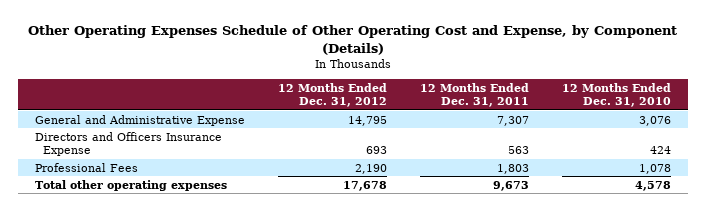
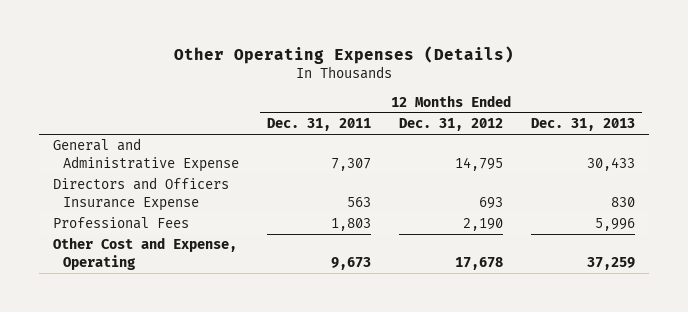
[27,25,677,55] Other Operating Expenses Schedule of Other Operating Cost and Expense, by Component (Details) -> [173,45,514,64] Other Operating Expenses (Details)
[562,82,672,107] 12 Months Ended Dec. 31, 2010 -> none
none -> [530,118,635,132] Dec. 31, 2013
[34,179,227,191] Total other operating expenses -> [52,237,237,270] Other Cost and Expense, Operating

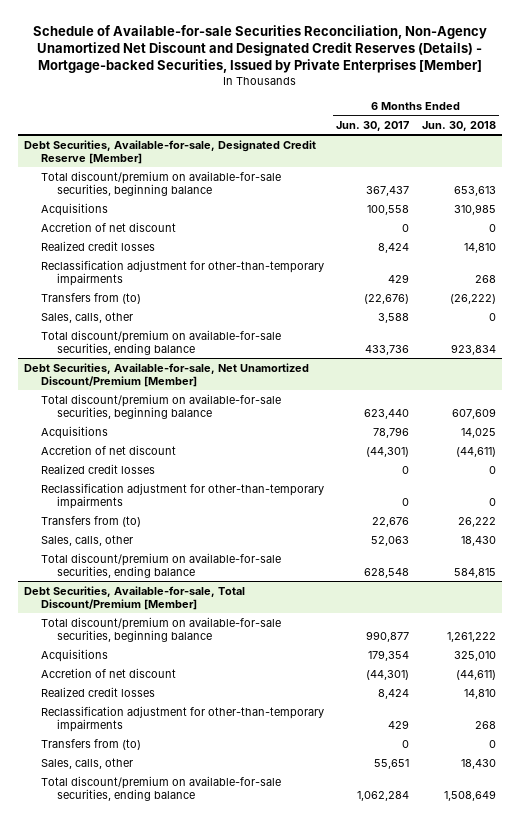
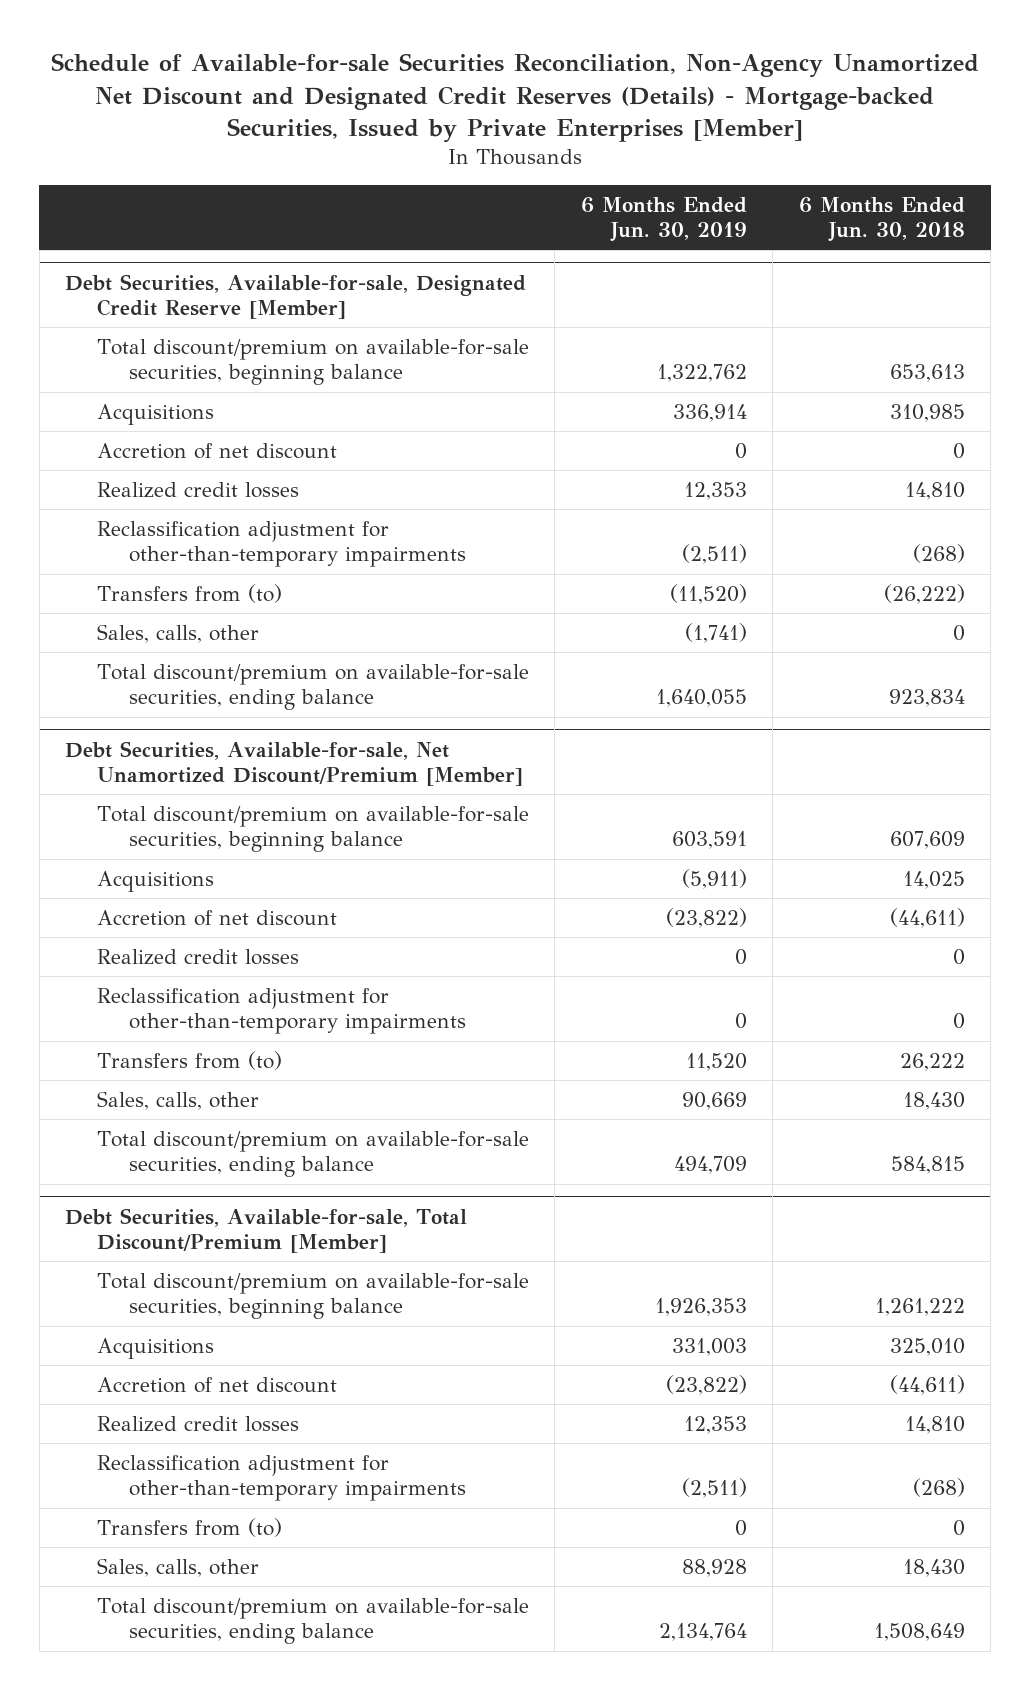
[336,120,410,131] Jun. 30, 2017 -> none
none -> [580,196,747,242] 6 Months Ended Jun. 30, 2019
[474,275,496,284] 268 -> [912,544,965,564] (268)
[474,721,496,730] 268 -> [912,1478,965,1498] (268)

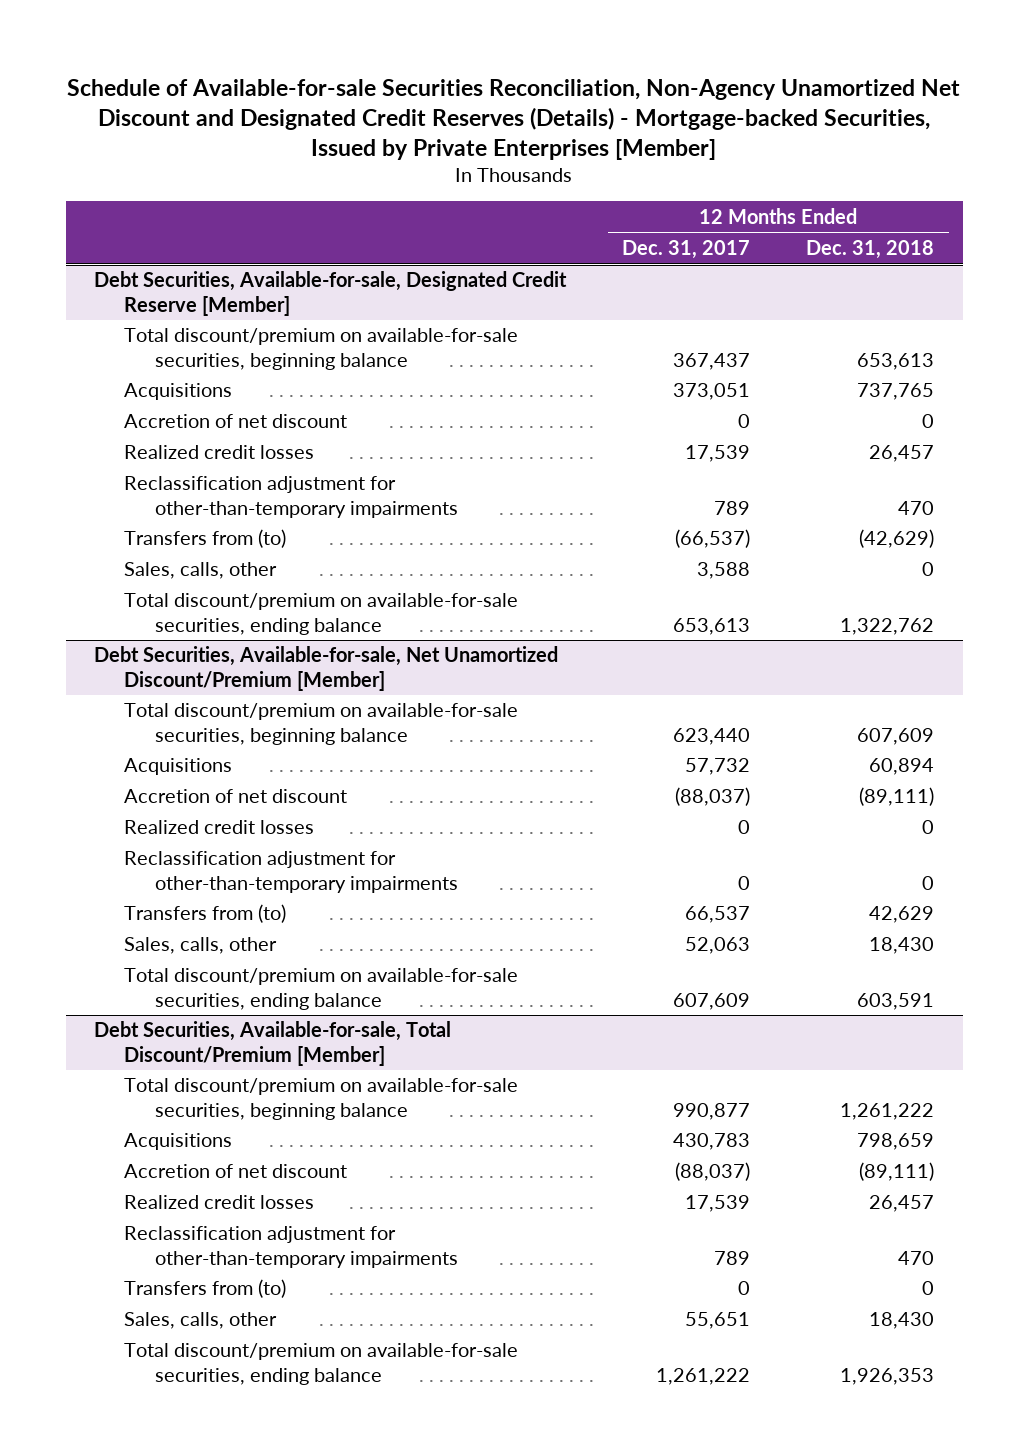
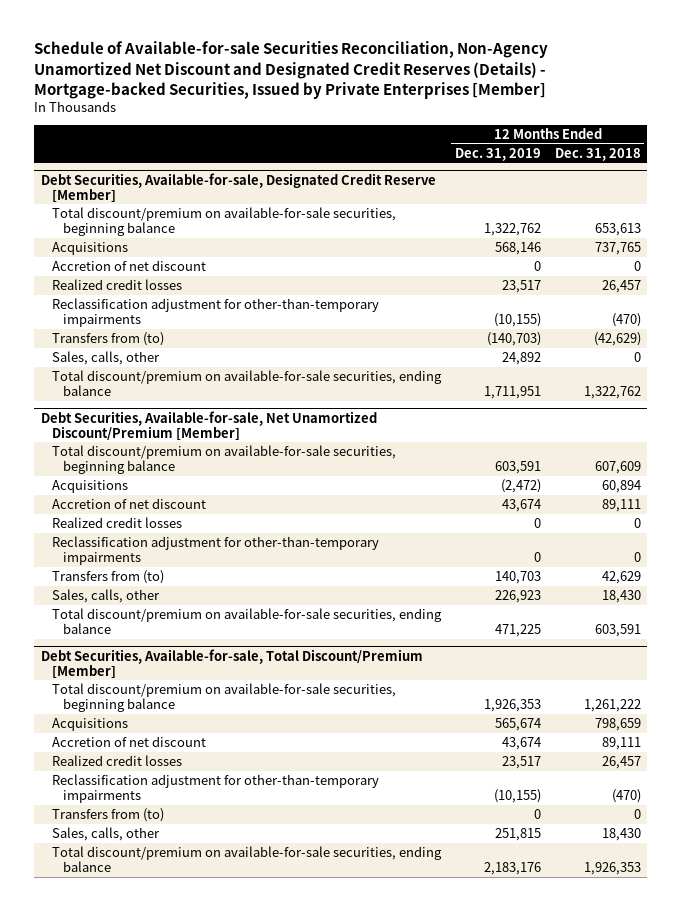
[622,240,751,260] Dec. 31, 2017 -> none
none -> [454,147,541,161] Dec. 31, 2019
[898,500,935,515] 470 -> [611,313,641,328] (470)
[859,787,935,807] (89,111) -> [601,499,641,513] 89,111
[859,1162,935,1182] (89,111) -> [601,737,641,751] 89,111
[898,1250,935,1265] 470 -> [611,789,641,804] (470)

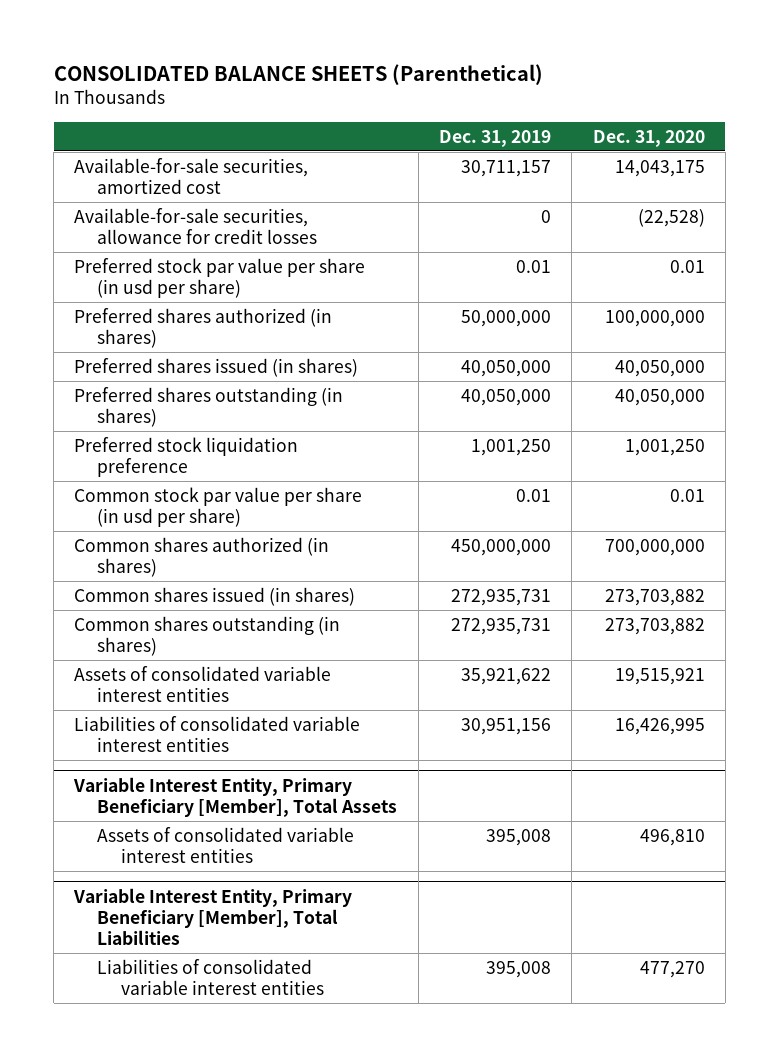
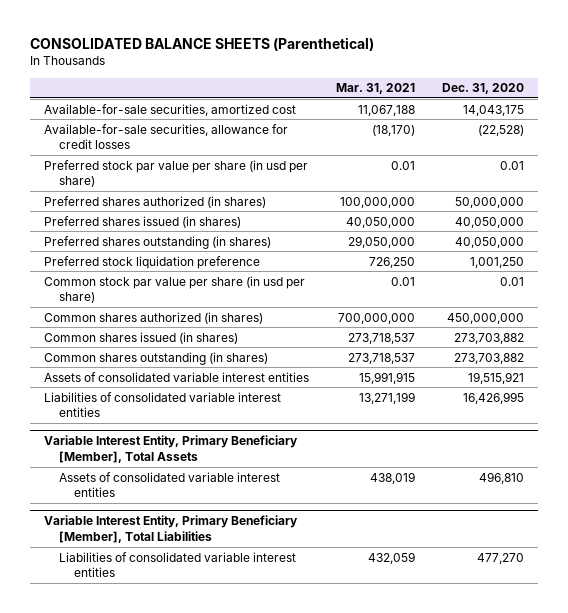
[439,129,552,147] Dec. 31, 2019 -> none
none -> [335,83,415,95] Mar. 31, 2021
[604,309,705,327] 100,000,000 -> [455,196,525,208] 50,000,000
[604,538,705,556] 700,000,000 -> [447,312,525,324] 450,000,000

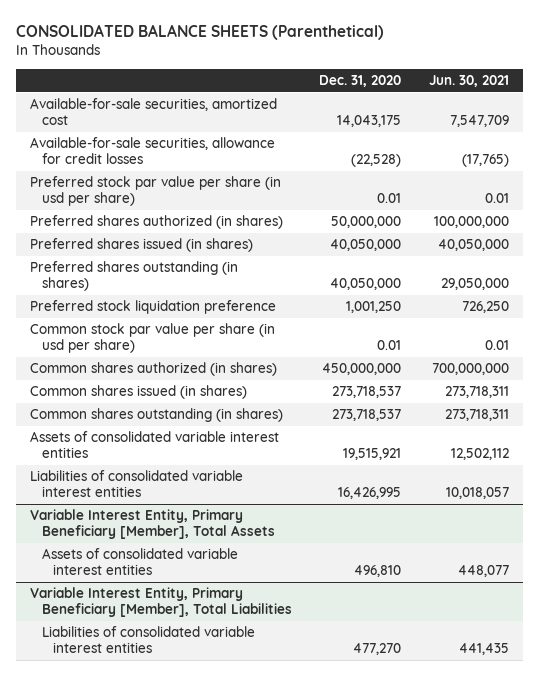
[335,83,415,95] Mar. 31, 2021 -> none
none -> [429,75,510,88] Jun. 30, 2021
[454,332,525,344] 273,703,882 -> [332,386,402,399] 273,718,537
[454,352,525,364] 273,703,882 -> [332,409,402,422] 273,718,537

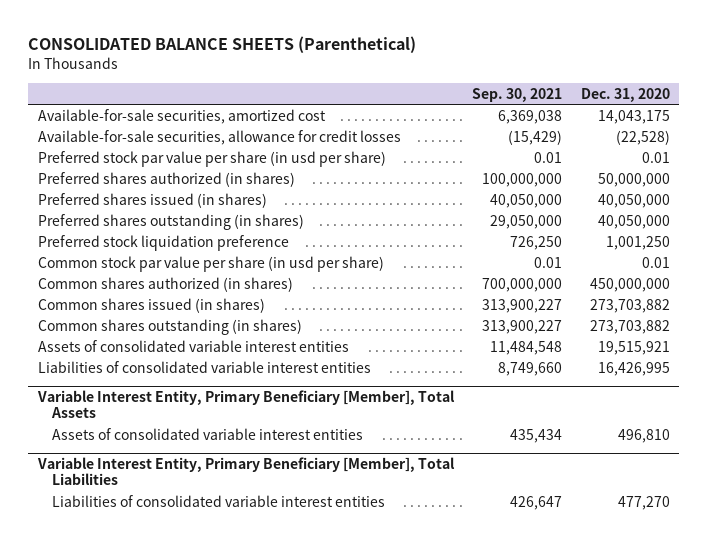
[429,75,510,88] Jun. 30, 2021 -> none
none -> [472,87,563,102] Sep. 30, 2021
[332,386,402,399] 273,718,537 -> [589,298,670,313] 273,703,882
[332,409,402,422] 273,718,537 -> [589,319,670,334] 273,703,882

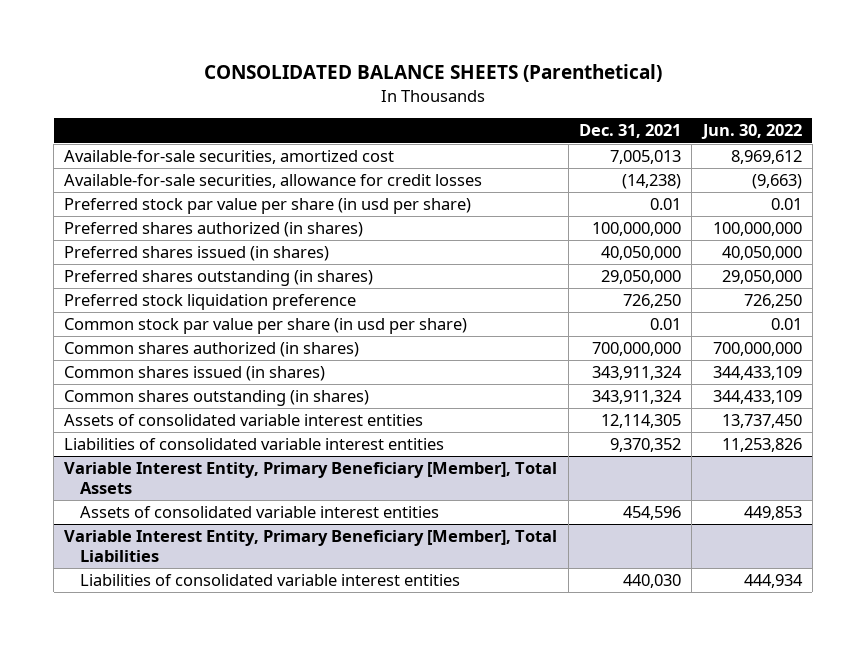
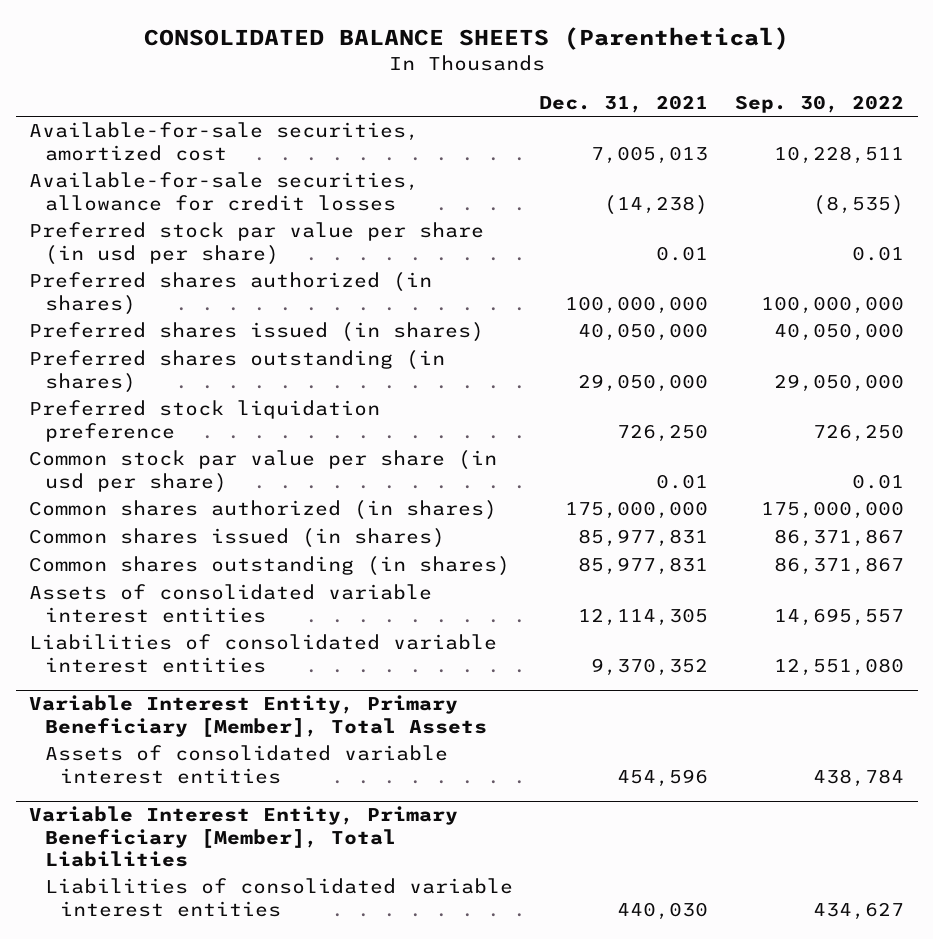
[700,124,802,140] Jun. 30, 2022 -> none
none -> [735,94,905,113] Sep. 30, 2022
[592,342,682,357] 700,000,000 -> [565,501,709,520] 175,000,000
[592,366,683,381] 343,911,324 -> [578,529,709,548] 85,977,831
[592,390,683,405] 343,911,324 -> [578,557,709,576] 85,977,831

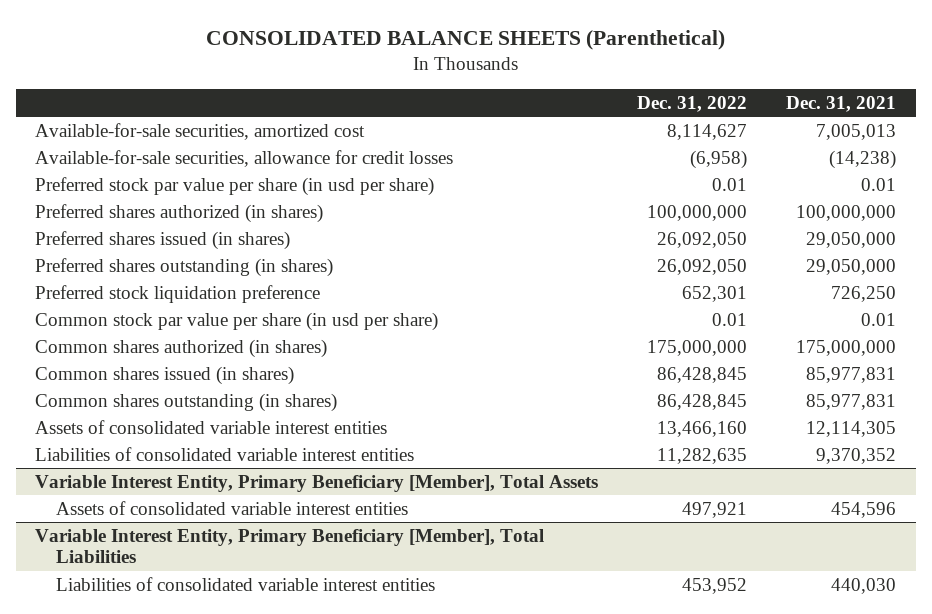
[735,94,905,113] Sep. 30, 2022 -> none
none -> [637,95,748,112] Dec. 31, 2022
[578,323,709,342] 40,050,000 -> [806,231,897,248] 29,050,000

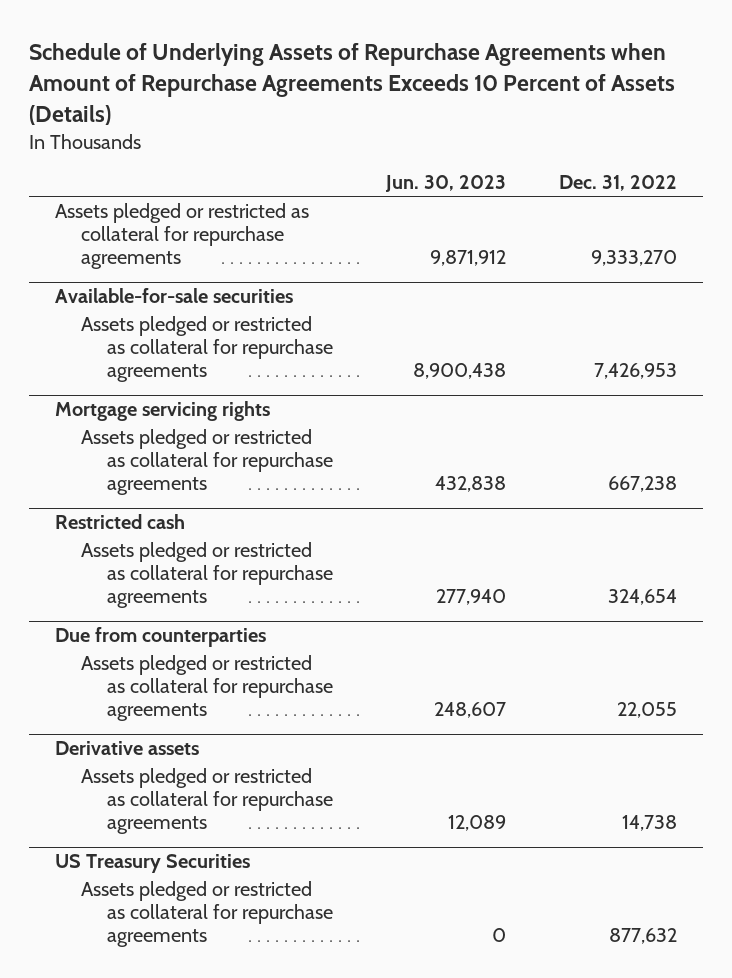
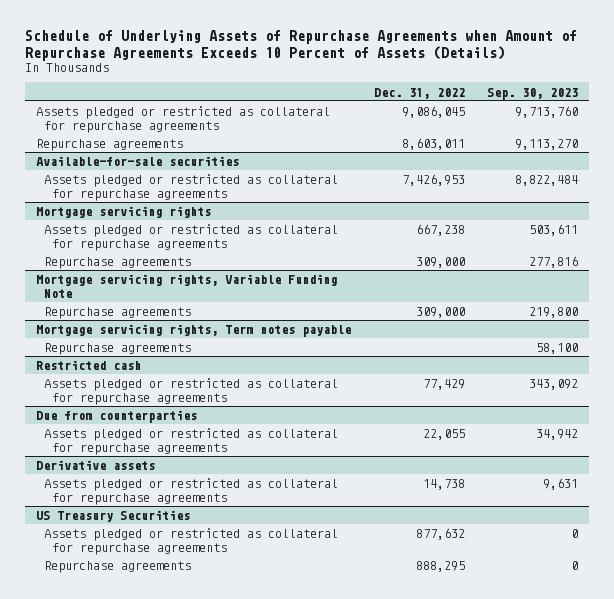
[384,175,506,193] Jun. 30, 2023 -> none
none -> [487,87,579,100] Sep. 30, 2023
[590,249,677,266] 9,333,270 -> [401,106,465,119] 9,086,045
none -> [36,139,184,152] Repurchase agreements
none -> [43,257,191,270] Repurchase agreements
none -> [36,274,338,298] Mortgage servicing rights, Variable Funding Note
none -> [43,307,191,320] Repurchase agreements
none -> [36,324,352,338] Mortgage servicing rights, Term notes payable
none -> [43,343,191,356] Repurchase agreements
[607,588,677,605] 324,654 -> [422,379,465,391] 77,429
none -> [43,561,191,574] Repurchase agreements

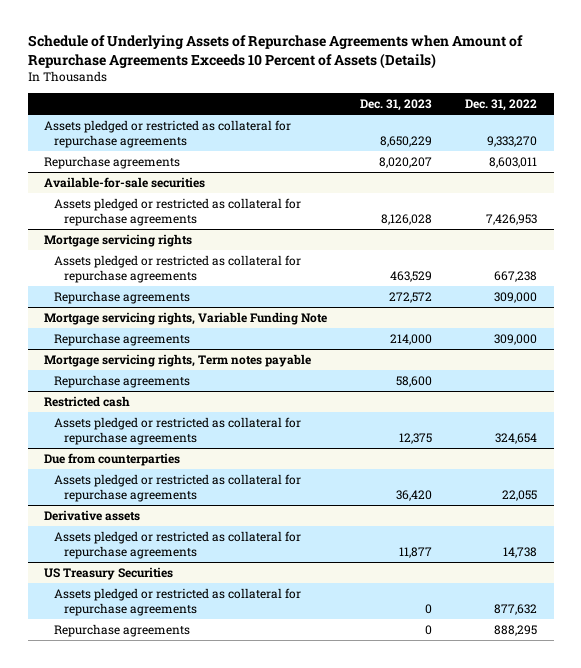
[487,87,579,100] Sep. 30, 2023 -> none
none -> [360,99,433,112] Dec. 31, 2023
[401,106,465,119] 9,086,045 -> [487,136,538,148] 9,333,270
[422,379,465,391] 77,429 -> [495,433,538,445] 324,654

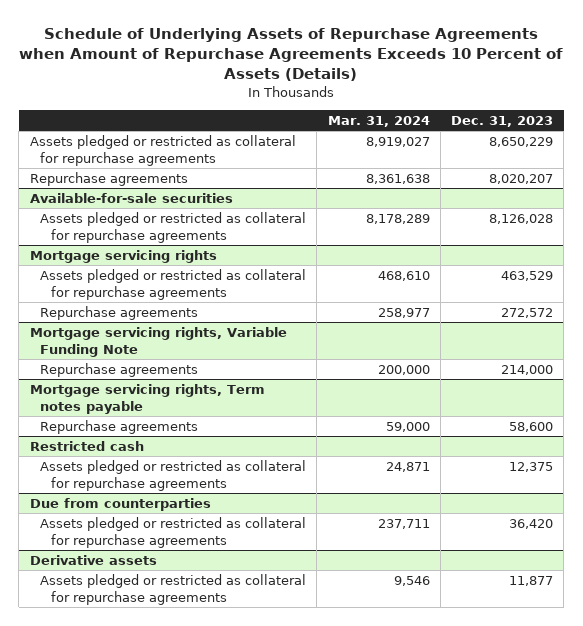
[465,99,538,112] Dec. 31, 2022 -> none
none -> [327,115,430,127] Mar. 31, 2024
[44,566,174,580] US Treasury Securities -> none
[54,587,302,617] Assets pledged or restricted as collateral for repurchase agreements -> none
[54,623,191,637] Repurchase agreements -> none

